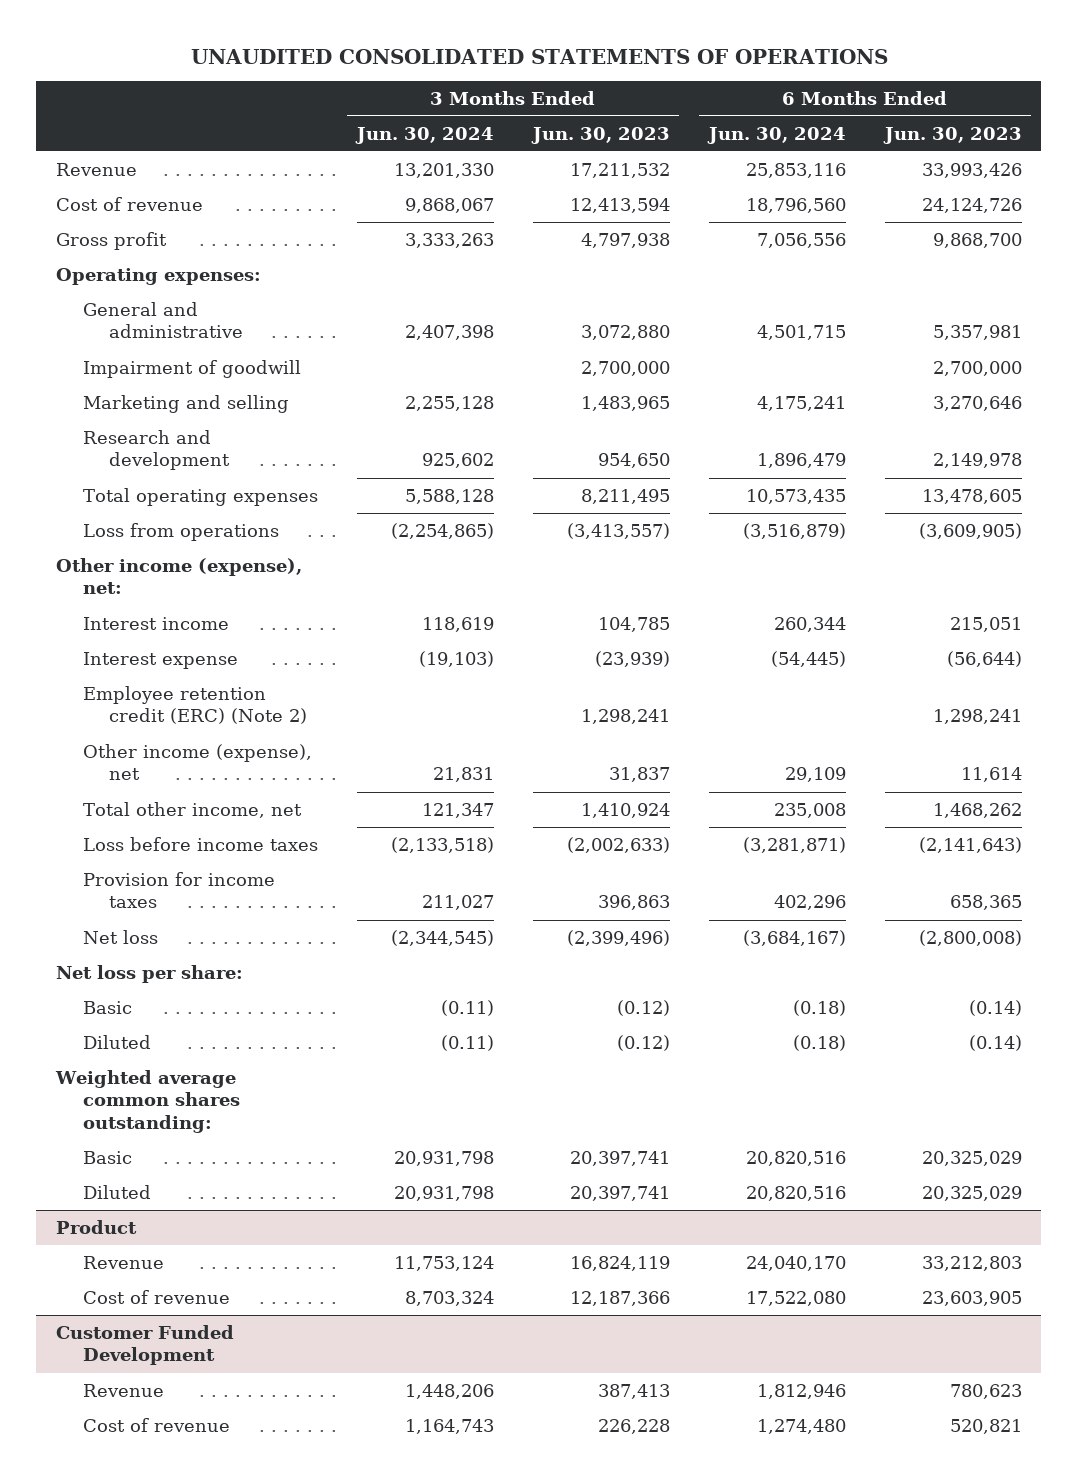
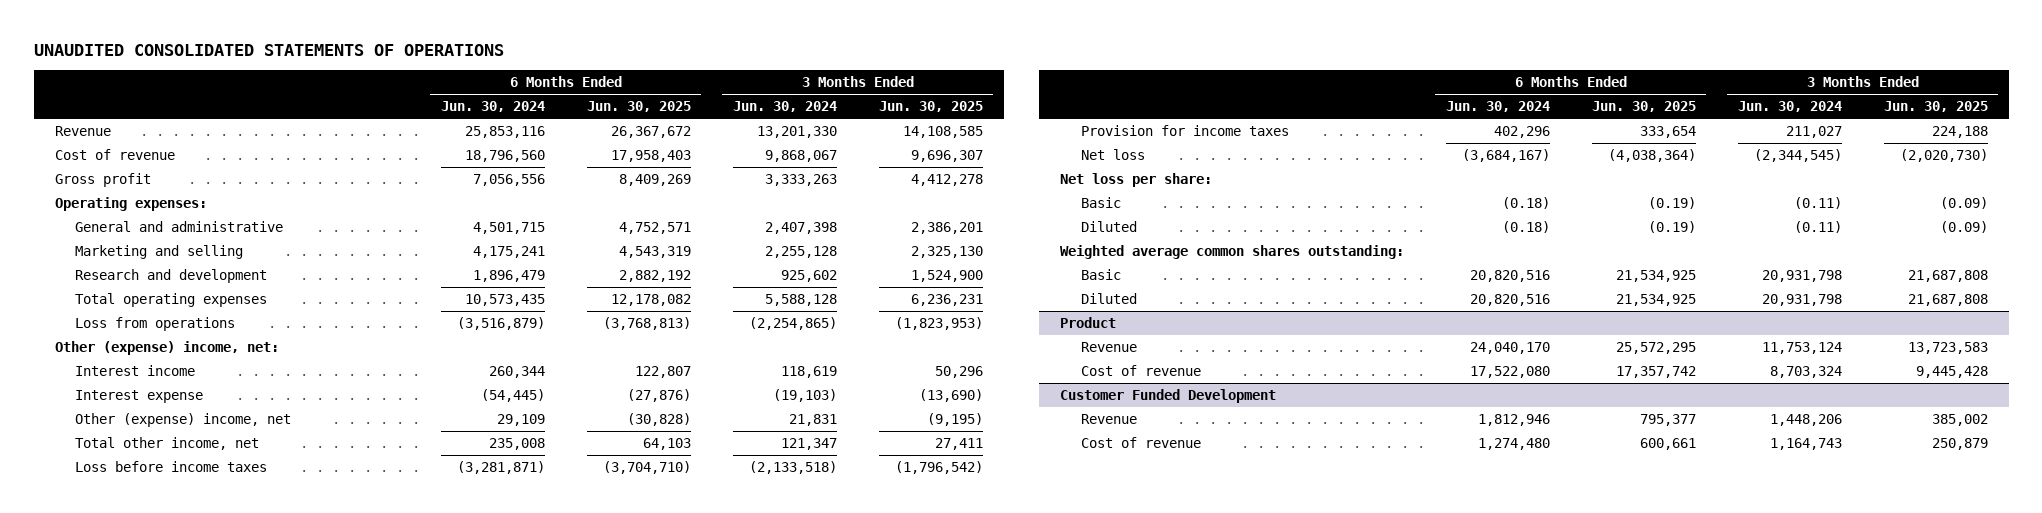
[530,126,670,144] Jun. 30, 2023 -> none
[882,126,1022,144] Jun. 30, 2023 -> none
none -> [586,101,691,113] Jun. 30, 2025
none -> [878,101,983,113] Jun. 30, 2025
[82,359,301,378] Impairment of goodwill -> none
[55,557,302,595] Other income (expense), net: -> [54,341,279,356] Other (expense) income, net:
[82,685,308,725] Employee retention credit (ERC) (Note 2) -> none
[82,743,312,781] Other income (expense), net -> [75,413,292,428] Other (expense) income, net

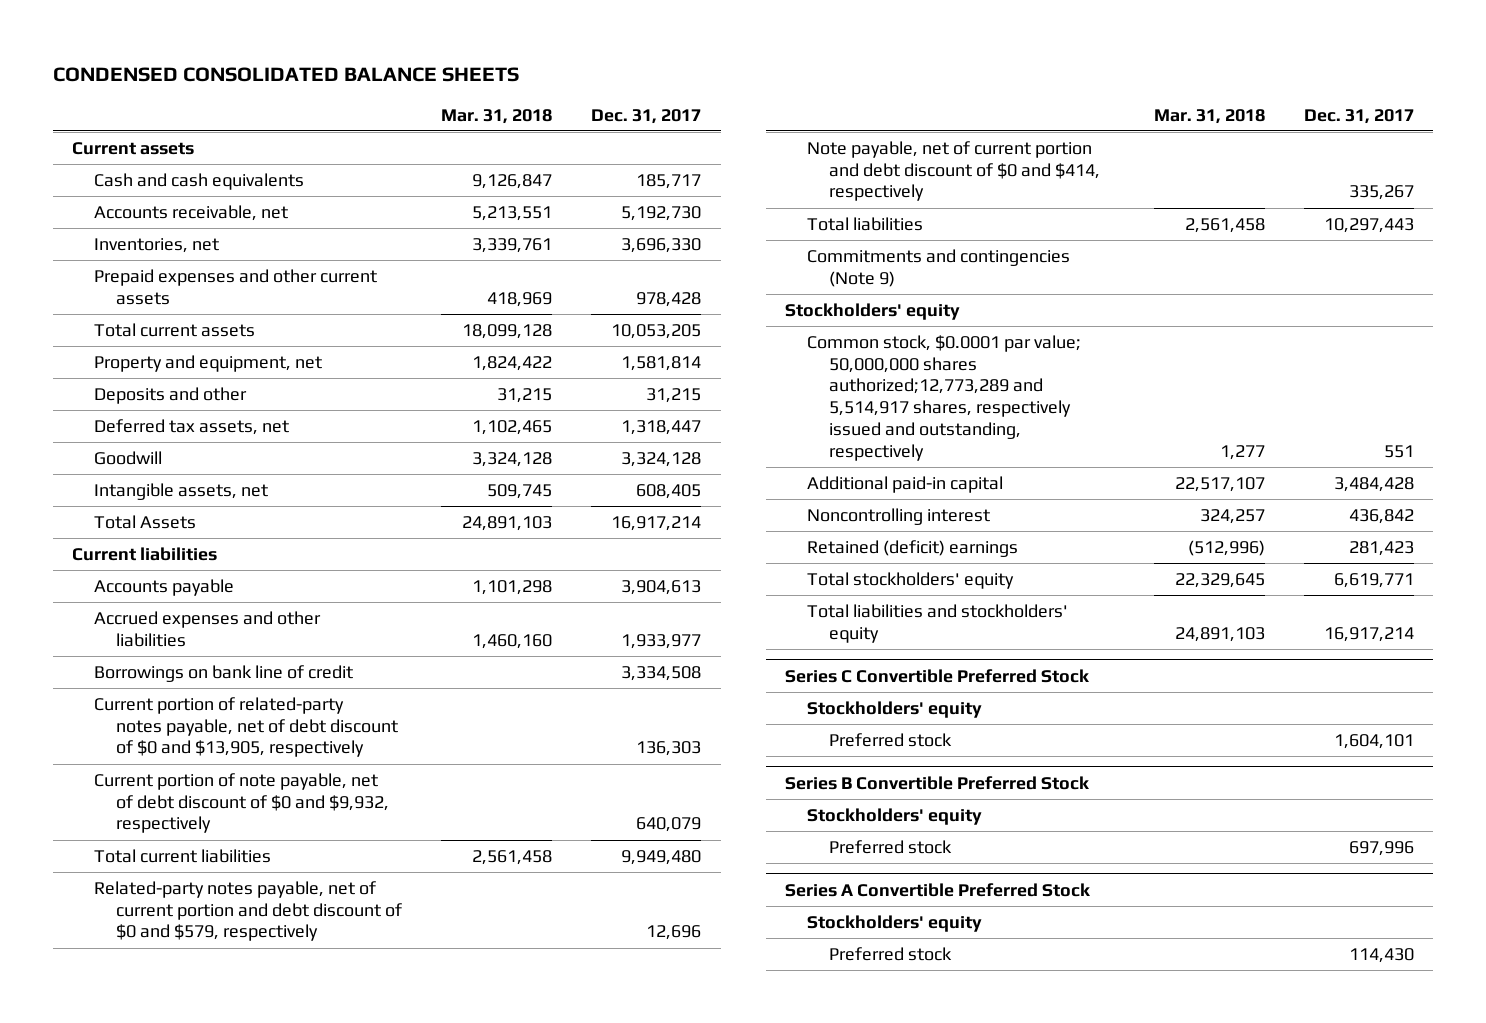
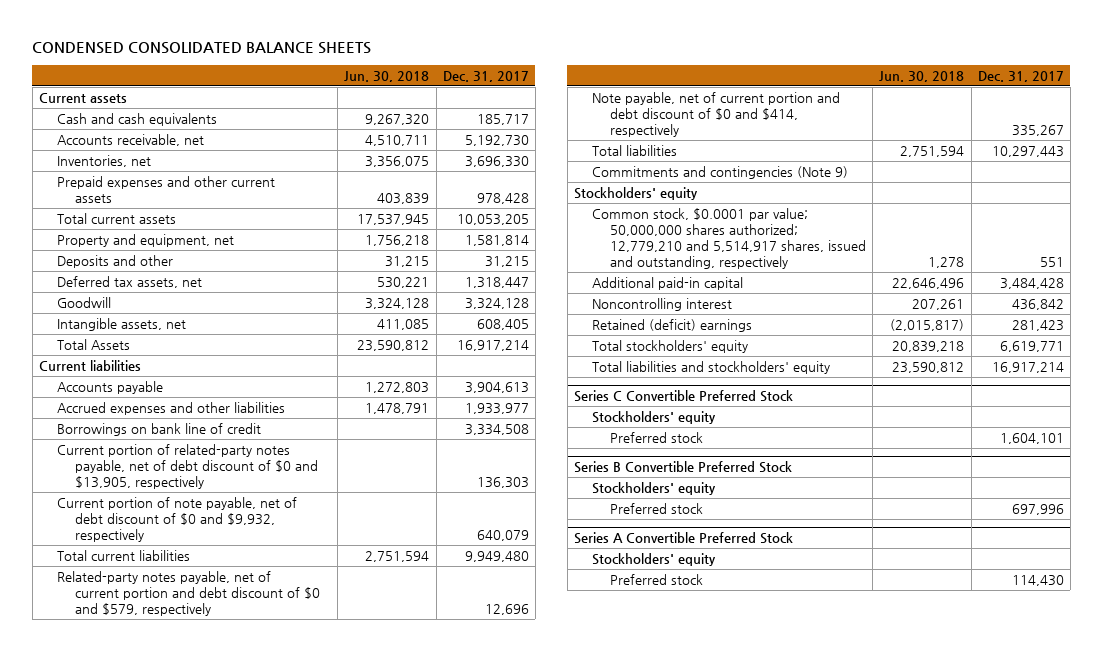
[441,108,553,124] Mar. 31, 2018 -> none
none -> [344,70,430,82] Jun. 30, 2018
[807,334,1082,462] Common stock, $0.0001 par value; 50,000,000 shares authorized;12,773,289 and 5,514,917 shares, respectively issued and outstanding, respectively -> [592,207,867,269] Common stock, $0.0001 par value; 50,000,000 shares authorized; 12,779,210 and 5,514,917 shares, issued and outstanding, respectively

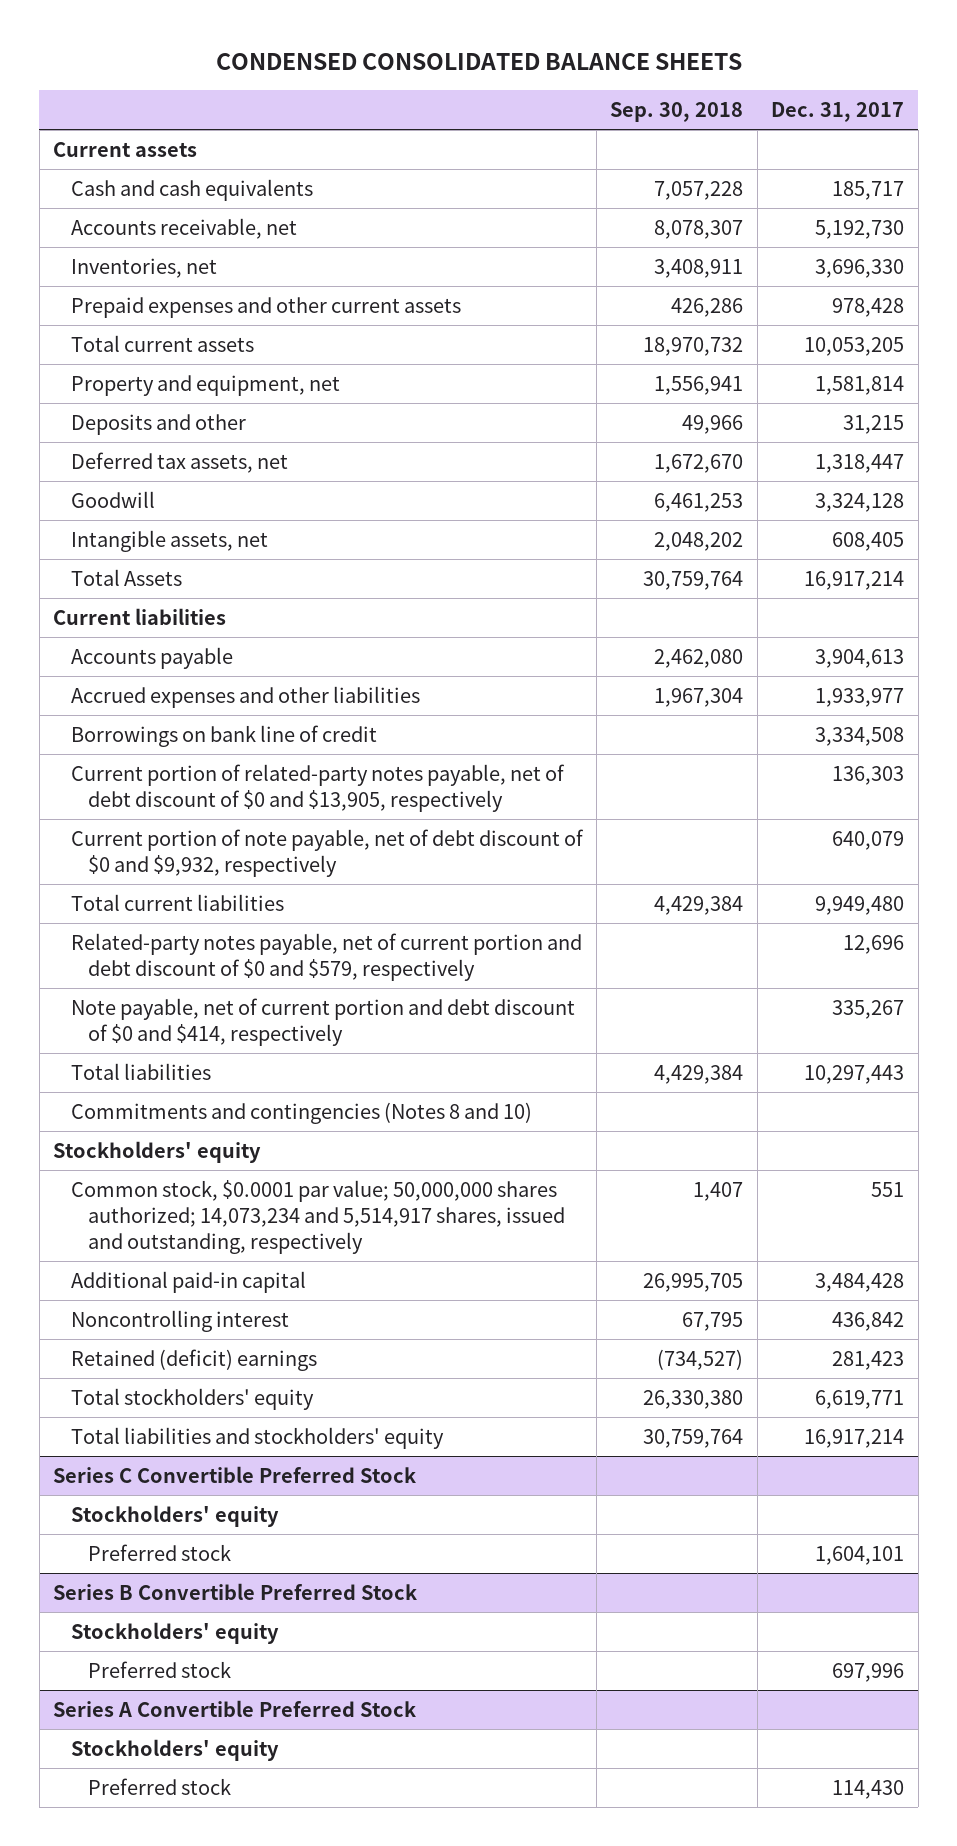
[344,70,430,82] Jun. 30, 2018 -> none
none -> [610,102,744,123] Sep. 30, 2018
[592,165,849,179] Commitments and contingencies (Note 9) -> [70,1101,532,1124] Commitments and contingencies (Notes 8 and 10)
[592,207,867,269] Common stock, $0.0001 par value; 50,000,000 shares authorized; 12,779,210 and 5,514,917 shares, issued and outstanding, respectively -> [70,1179,566,1254] Common stock, $0.0001 par value; 50,000,000 shares authorized; 14,073,234 and 5,514,917 shares, issued and outstanding, respectively

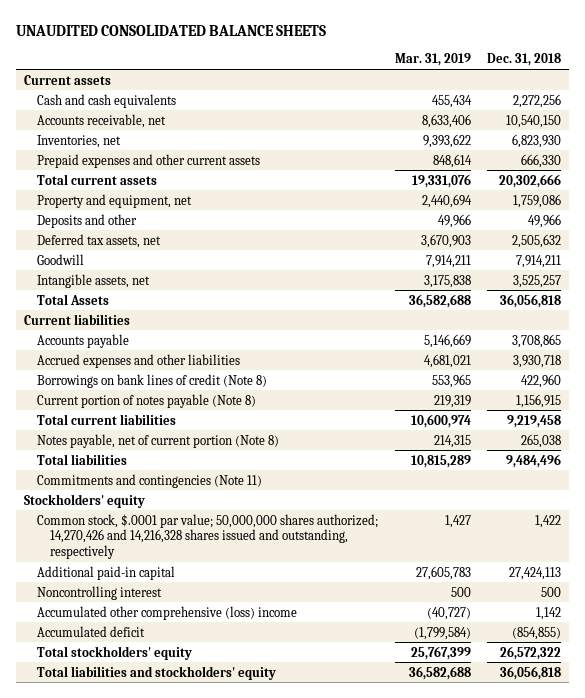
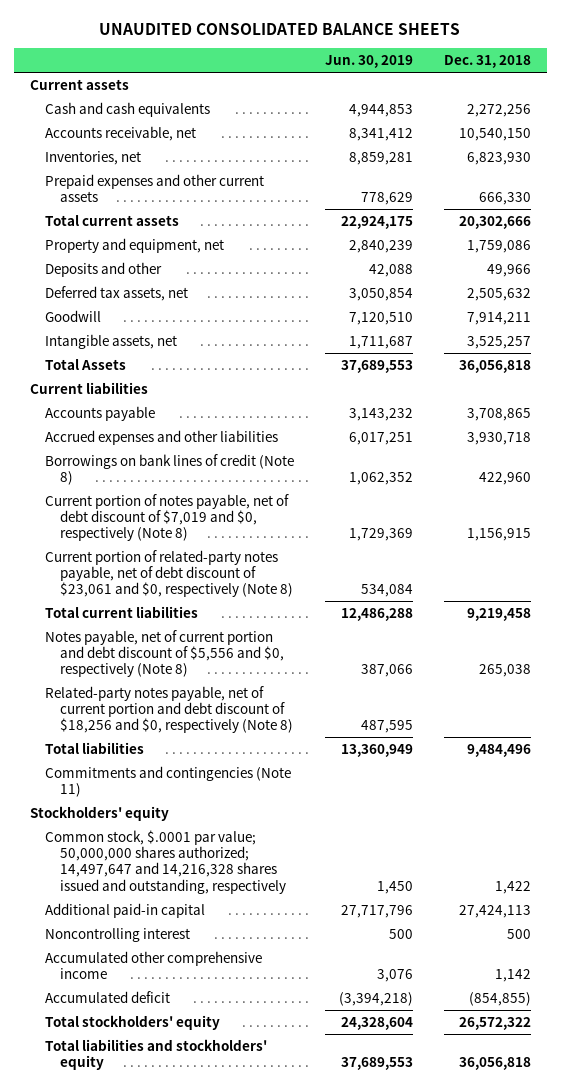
[394,53,471,67] Mar. 31, 2019 -> none
none -> [324,55,413,69] Jun. 30, 2019
[37,393,257,408] Current portion of notes payable (Note 8) -> [44,493,289,542] Current portion of notes payable, net of debt discount of $7,019 and $0, respectively (Note 8)
none -> [44,549,293,598] Current portion of related-party notes payable, net of debt discount of $23,061 and $0, respectively (Note 8)
[37,433,280,448] Notes payable, net of current portion (Note 8) -> [44,629,284,678] Notes payable, net of current portion and debt discount of $5,556 and $0, respectively (Note 8)
none -> [44,685,293,734] Related-party notes payable, net of current portion and debt discount of $18,256 and $0, respectively (Note 8)
[37,513,379,559] Common stock, $.0001 par value; 50,000,000 shares authorized; 14,270,426 and 14,216,328 shares issued and outstanding, respectively -> [44,829,286,894] Common stock, $.0001 par value; 50,000,000 shares authorized; 14,497,647 and 14,216,328 shares issued and outstanding, respectively
[37,605,298,620] Accumulated other comprehensive (loss) income -> [44,950,262,980] Accumulated other comprehensive income

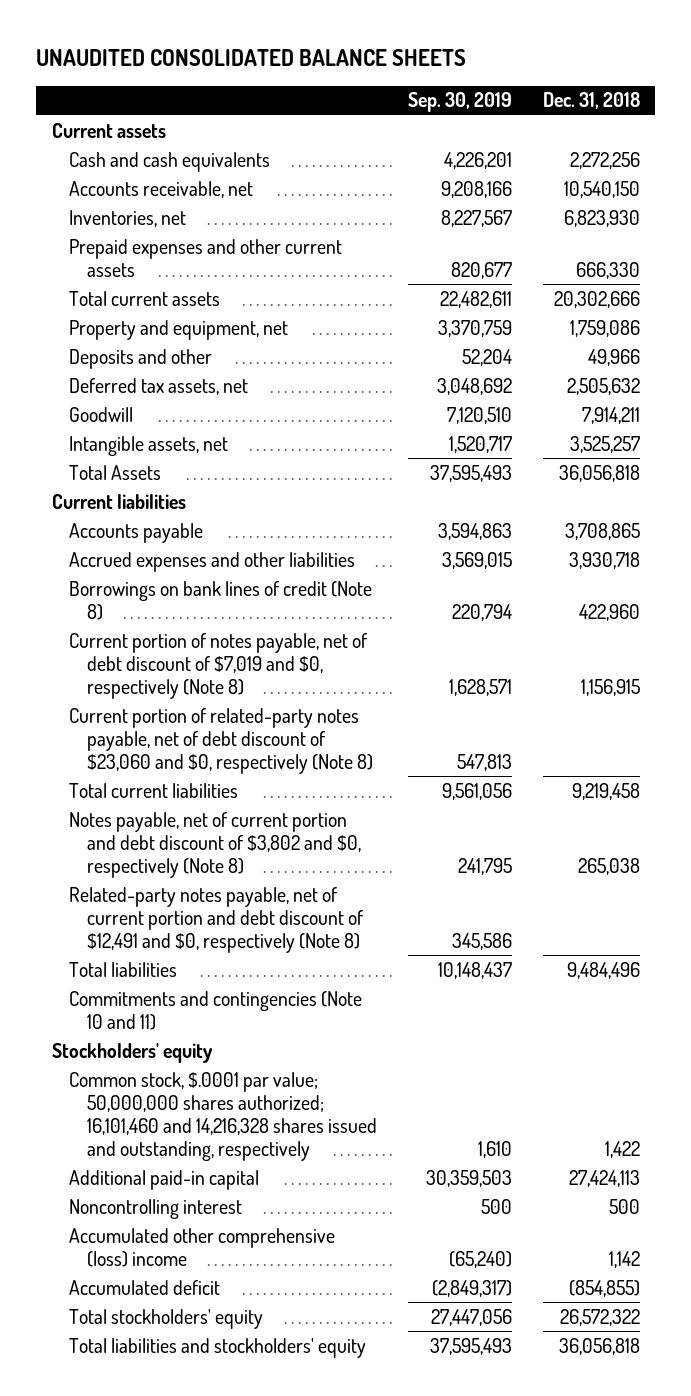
[324,55,413,69] Jun. 30, 2019 -> none
none -> [407,92,512,113] Sep. 30, 2019
[44,549,293,598] Current portion of related-party notes payable, net of debt discount of $23,061 and $0, respectively (Note 8) -> [69,707,373,774] Current portion of related-party notes payable, net of debt discount of $23,060 and $0, respectively (Note 8)
[44,629,284,678] Notes payable, net of current portion and debt discount of $5,556 and $0, respectively (Note 8) -> [69,811,361,878] Notes payable, net of current portion and debt discount of $3,802 and $0, respectively (Note 8)
[44,685,293,734] Related-party notes payable, net of current portion and debt discount of $18,256 and $0, respectively (Note 8) -> [69,886,363,953] Related-party notes payable, net of current portion and debt discount of $12,491 and $0, respectively (Note 8)
[44,765,291,798] Commitments and contingencies (Note 11) -> [69,990,363,1030] Commitments and contingencies (Note 10 and 11)
[44,829,286,894] Common stock, $.0001 par value; 50,000,000 shares authorized; 14,497,647 and 14,216,328 shares issued and outstanding, respectively -> [69,1071,377,1161] Common stock, $.0001 par value; 50,000,000 shares authorized; 16,101,460 and 14,216,328 shares issued and outstanding, respectively
[44,950,262,980] Accumulated other comprehensive income -> [69,1227,336,1267] Accumulated other comprehensive (loss) income

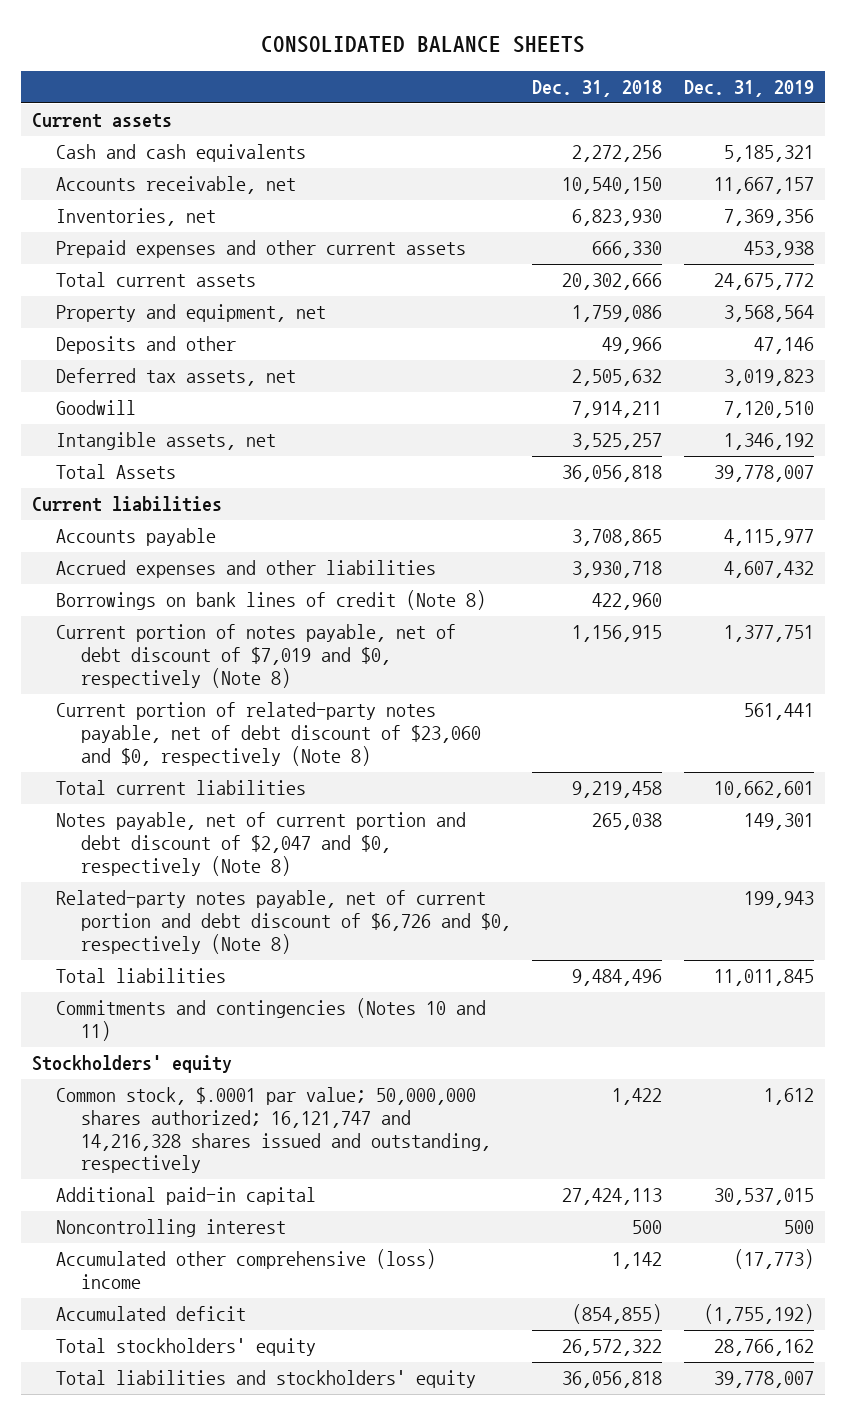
[36,49,467,67] UNAUDITED CONSOLIDATED BALANCE SHEETS -> [261,36,586,54] CONSOLIDATED BALANCE SHEETS
[407,92,512,113] Sep. 30, 2019 -> none
none -> [684,79,815,97] Dec. 31, 2019
[69,811,361,878] Notes payable, net of current portion and debt discount of $3,802 and $0, respectively (Note 8) -> [56,812,467,876] Notes payable, net of current portion and debt discount of $2,047 and $0, respectively (Note 8)
[69,886,363,953] Related-party notes payable, net of current portion and debt discount of $12,491 and $0, respectively (Note 8) -> [56,890,511,954] Related-party notes payable, net of current portion and debt discount of $6,726 and $0, respectively (Note 8)
[69,990,363,1030] Commitments and contingencies (Note 10 and 11) -> [56,998,487,1041] Commitments and contingencies (Notes 10 and 11)
[69,1071,377,1161] Common stock, $.0001 par value; 50,000,000 shares authorized; 16,101,460 and 14,216,328 shares issued and outstanding, respectively -> [56,1087,491,1174] Common stock, $.0001 par value; 50,000,000 shares authorized; 16,121,747 and 14,216,328 shares issued and outstanding, respectively

